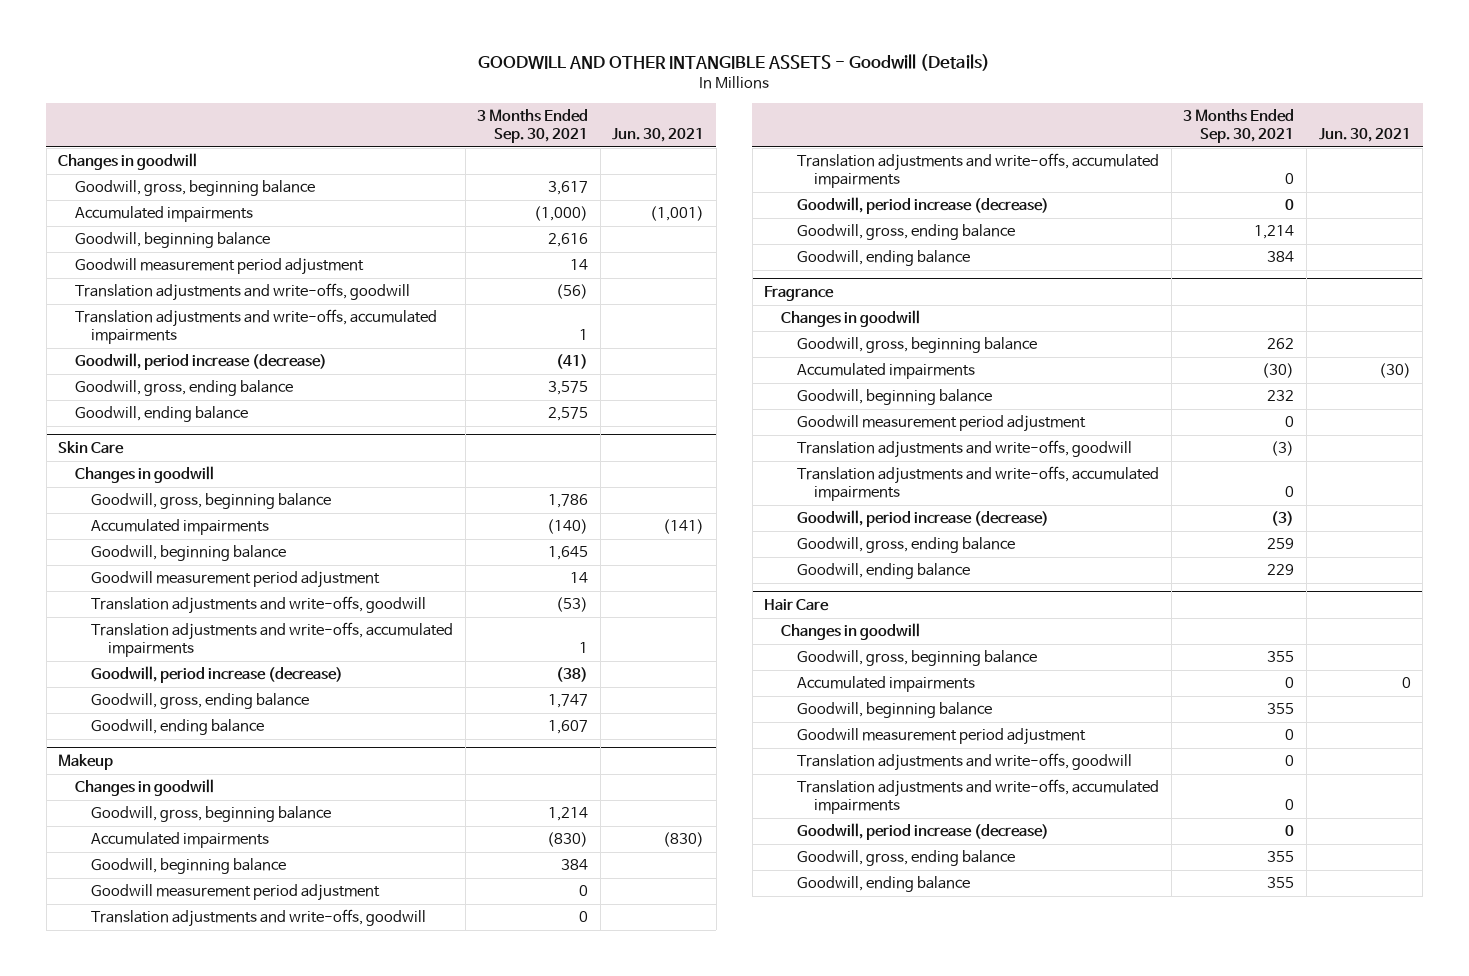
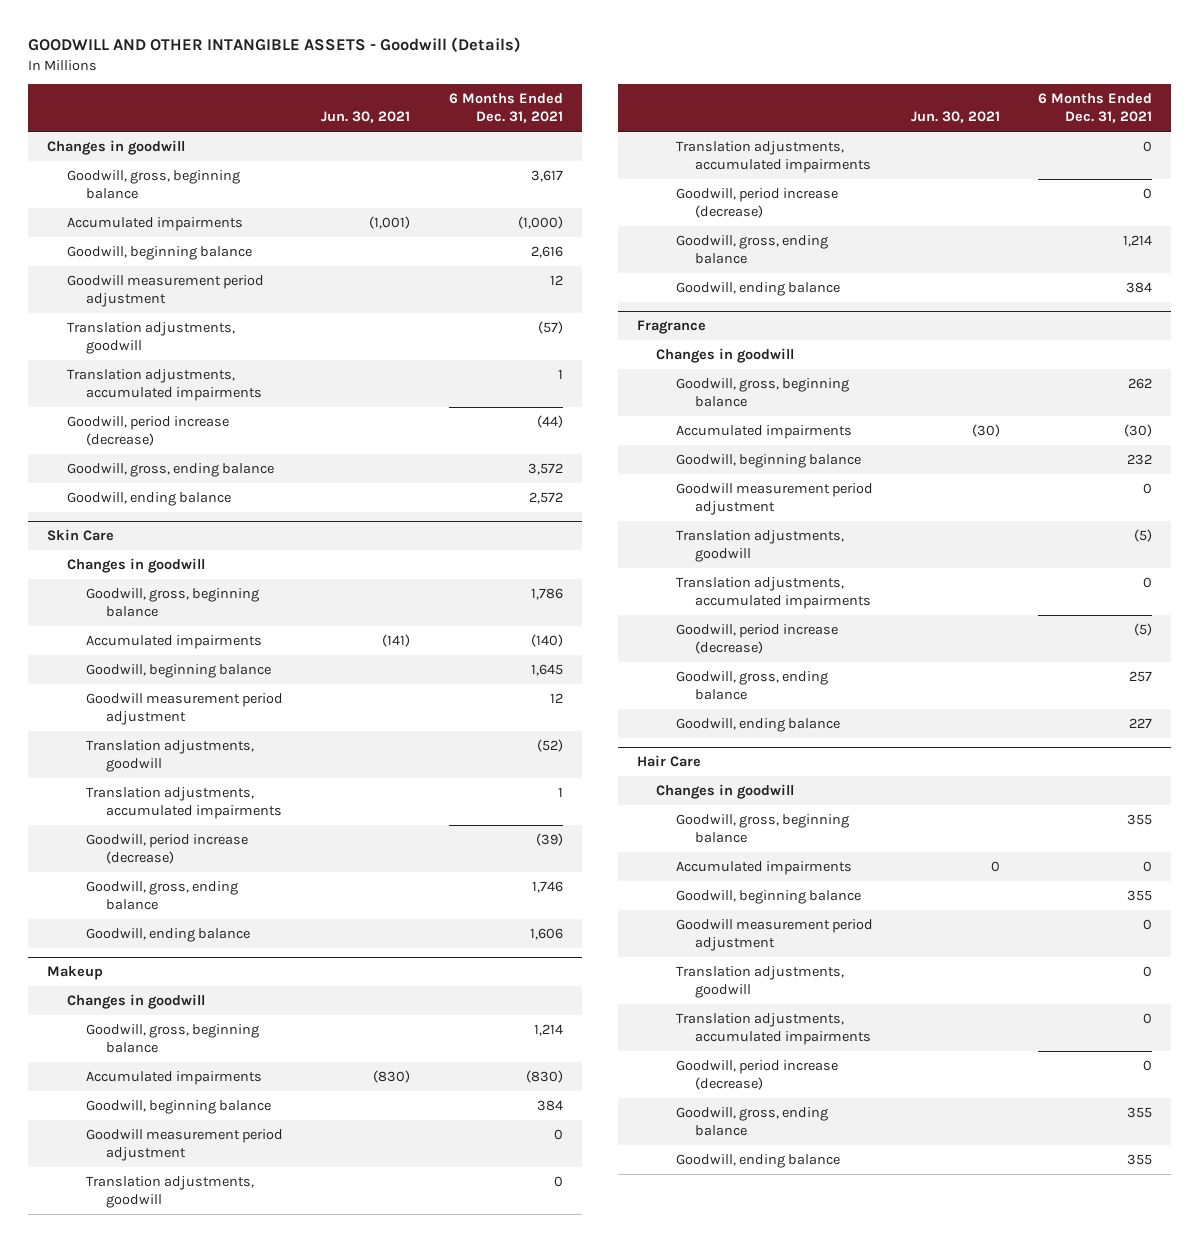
[477,108,589,143] 3 Months Ended Sep. 30, 2021 -> none
none -> [448,93,563,124] 6 Months Ended Dec. 31, 2021
[74,283,410,302] Translation adjustments and write-offs, goodwill -> [66,322,235,355] Translation adjustments, goodwill
[74,309,437,345] Translation adjustments and write-offs, accumulated impairments -> [66,369,263,402] Translation adjustments, accumulated impairments
[91,596,427,615] Translation adjustments and write-offs, goodwill -> [86,740,255,773] Translation adjustments, goodwill
[91,622,454,658] Translation adjustments and write-offs, accumulated impairments -> [86,787,282,820] Translation adjustments, accumulated impairments
[91,909,427,928] Translation adjustments and write-offs, goodwill -> [86,1176,255,1209] Translation adjustments, goodwill
[797,153,1160,189] Translation adjustments and write-offs, accumulated impairments -> [675,141,872,174] Translation adjustments, accumulated impairments
[797,440,1133,459] Translation adjustments and write-offs, goodwill -> [675,530,844,563] Translation adjustments, goodwill
[797,466,1160,502] Translation adjustments and write-offs, accumulated impairments -> [675,577,872,610] Translation adjustments, accumulated impairments
[797,753,1133,772] Translation adjustments and write-offs, goodwill -> [675,966,844,999] Translation adjustments, goodwill
[797,779,1160,815] Translation adjustments and write-offs, accumulated impairments -> [675,1013,872,1046] Translation adjustments, accumulated impairments

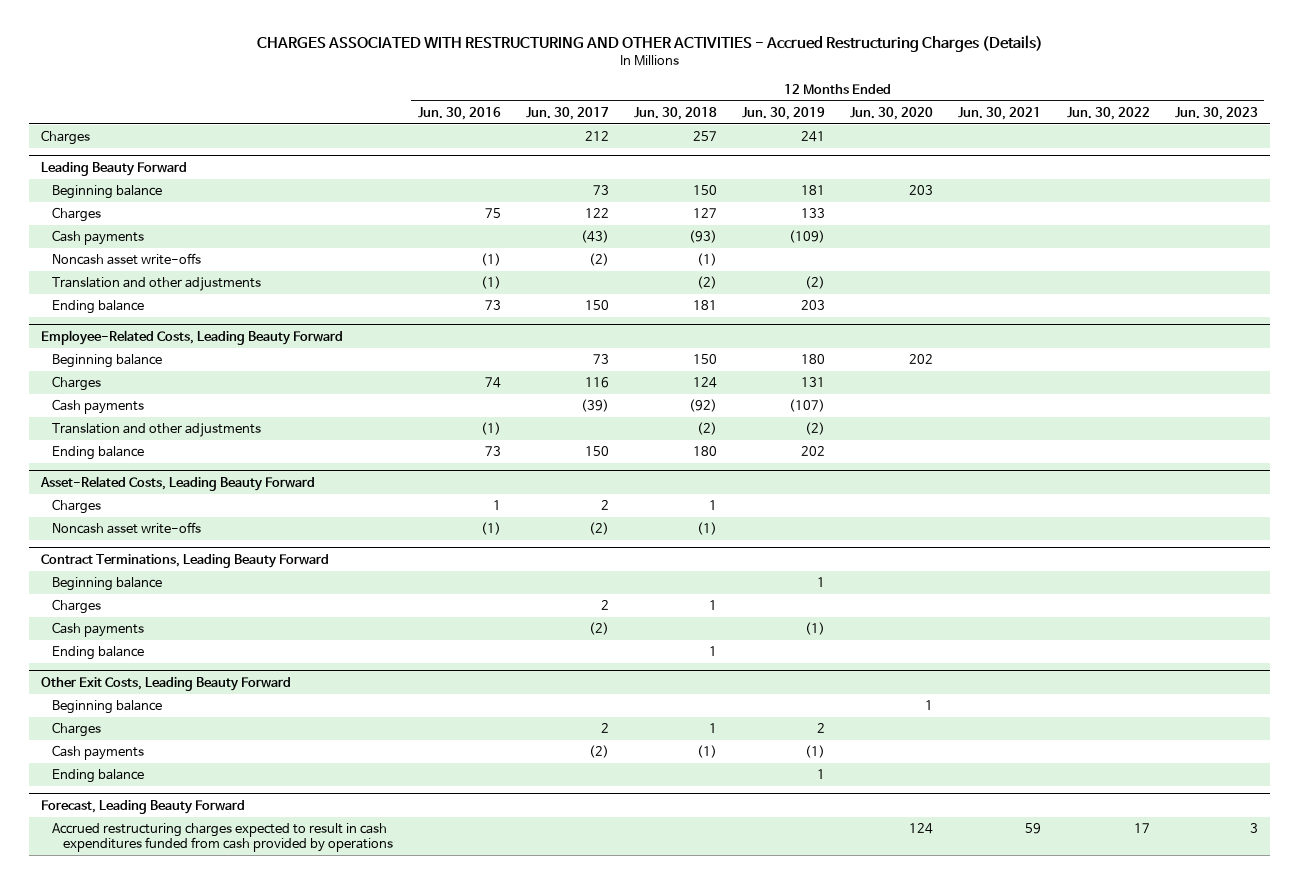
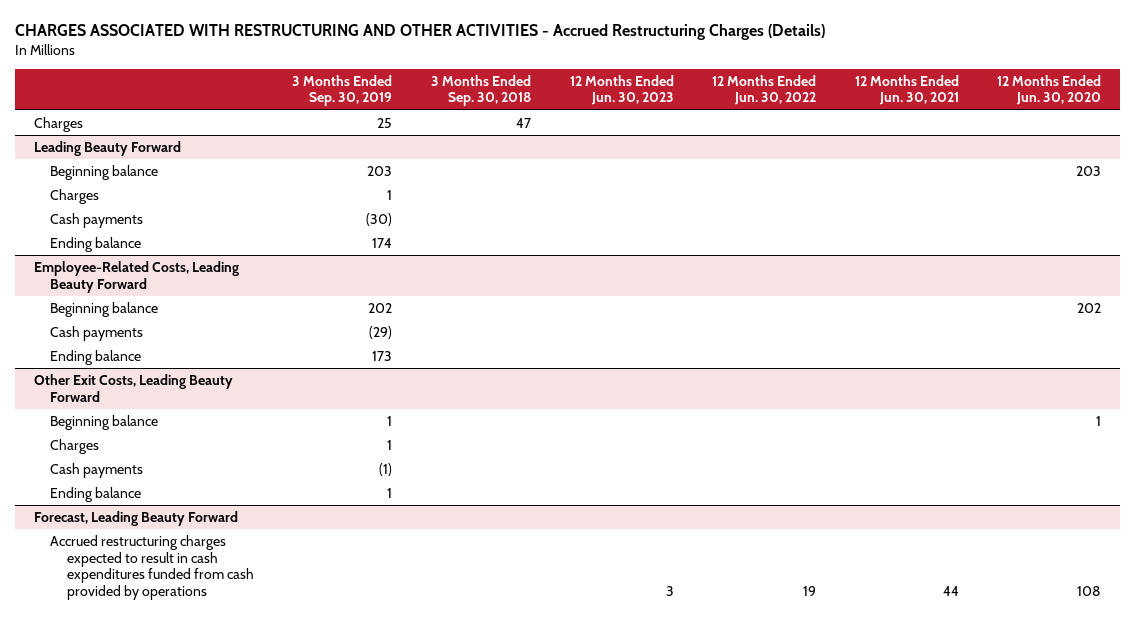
[417,106,501,120] Jun. 30, 2016 -> none
[525,106,609,120] Jun. 30, 2017 -> none
[634,106,718,120] Jun. 30, 2018 -> none
[742,106,826,120] Jun. 30, 2019 -> none
none -> [292,74,393,107] 3 Months Ended Sep. 30, 2019
none -> [430,74,531,107] 3 Months Ended Sep. 30, 2018
[52,253,202,266] Noncash asset write-offs -> none
[52,277,262,292] Translation and other adjustments -> none
[52,376,102,392] Charges -> none
[52,423,262,438] Translation and other adjustments -> none
[40,475,316,491] Asset-Related Costs, Leading Beauty Forward -> none
[52,499,102,515] Charges -> none
[52,522,202,535] Noncash asset write-offs -> none
[41,553,330,568] Contract Terminations, Leading Beauty Forward -> none
[52,577,163,592] Beginning balance -> none
[52,599,102,615] Charges -> none
[52,622,145,638] Cash payments -> none
[52,646,145,661] Ending balance -> none
[909,823,934,835] 124 -> [1077,585,1102,596] 108
[1025,823,1042,835] 59 -> [942,585,959,596] 44
[1133,823,1150,834] 17 -> [803,585,817,596] 19

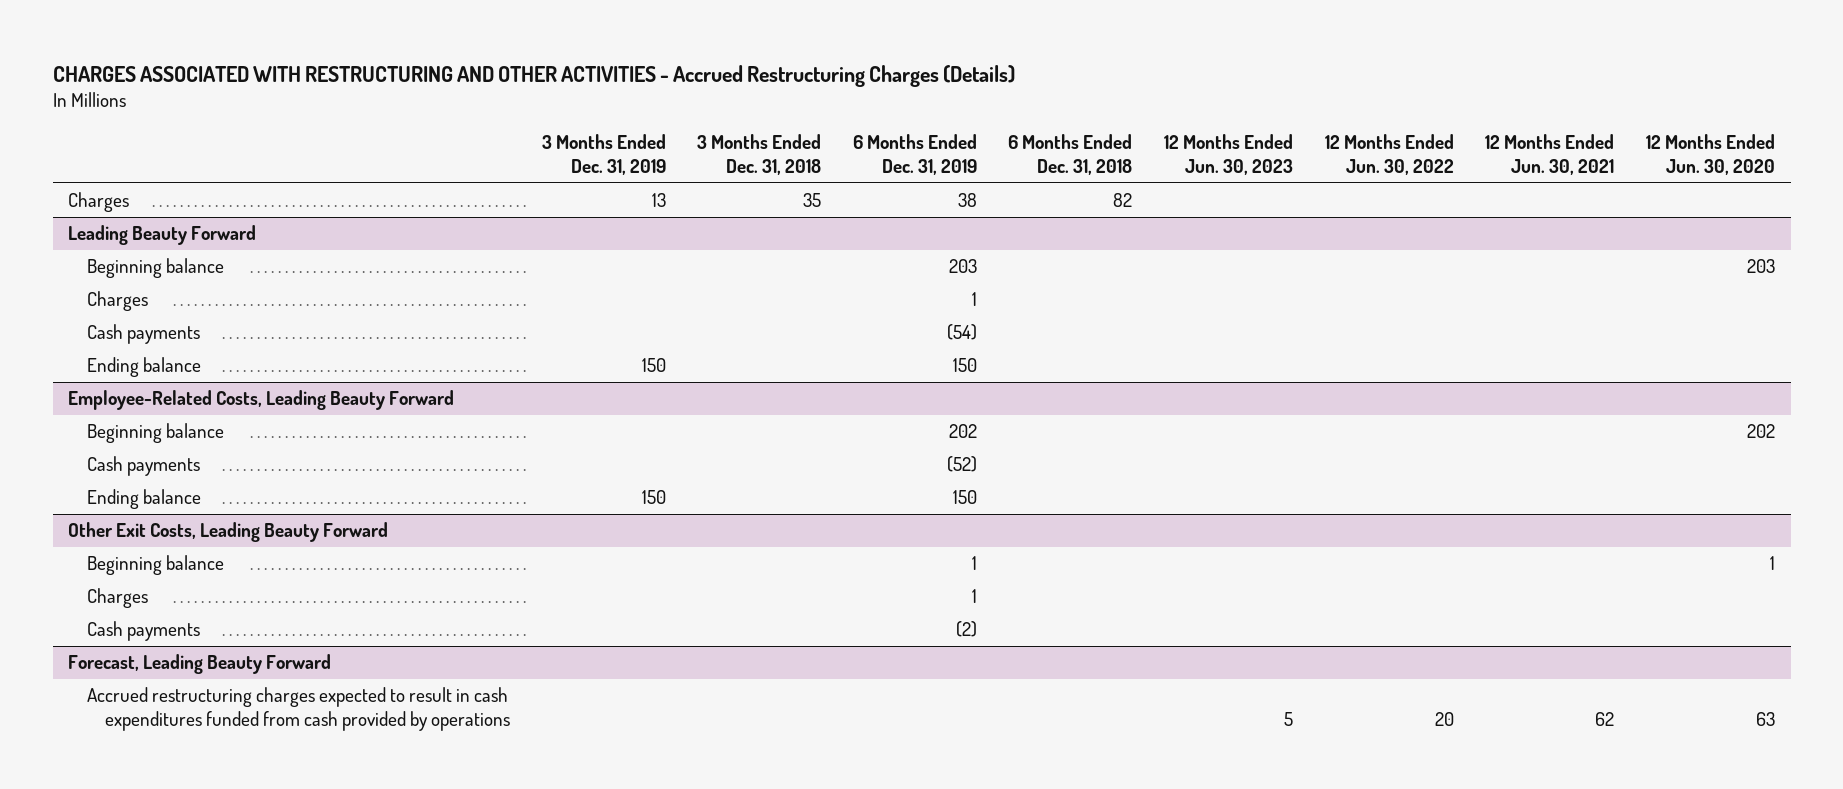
[292,74,393,107] 3 Months Ended Sep. 30, 2019 -> none
[430,74,531,107] 3 Months Ended Sep. 30, 2018 -> none
none -> [541,134,666,176] 3 Months Ended Dec. 31, 2019
none -> [697,134,822,176] 3 Months Ended Dec. 31, 2018
none -> [852,134,977,176] 6 Months Ended Dec. 31, 2019
none -> [1008,134,1133,176] 6 Months Ended Dec. 31, 2018
[50,487,142,503] Ending balance -> none
[665,585,674,596] 3 -> [1284,712,1294,727] 5
[803,585,817,596] 19 -> [1434,712,1454,727] 20
[942,585,959,596] 44 -> [1595,712,1615,727] 62
[1077,585,1102,596] 108 -> [1755,712,1775,727] 63

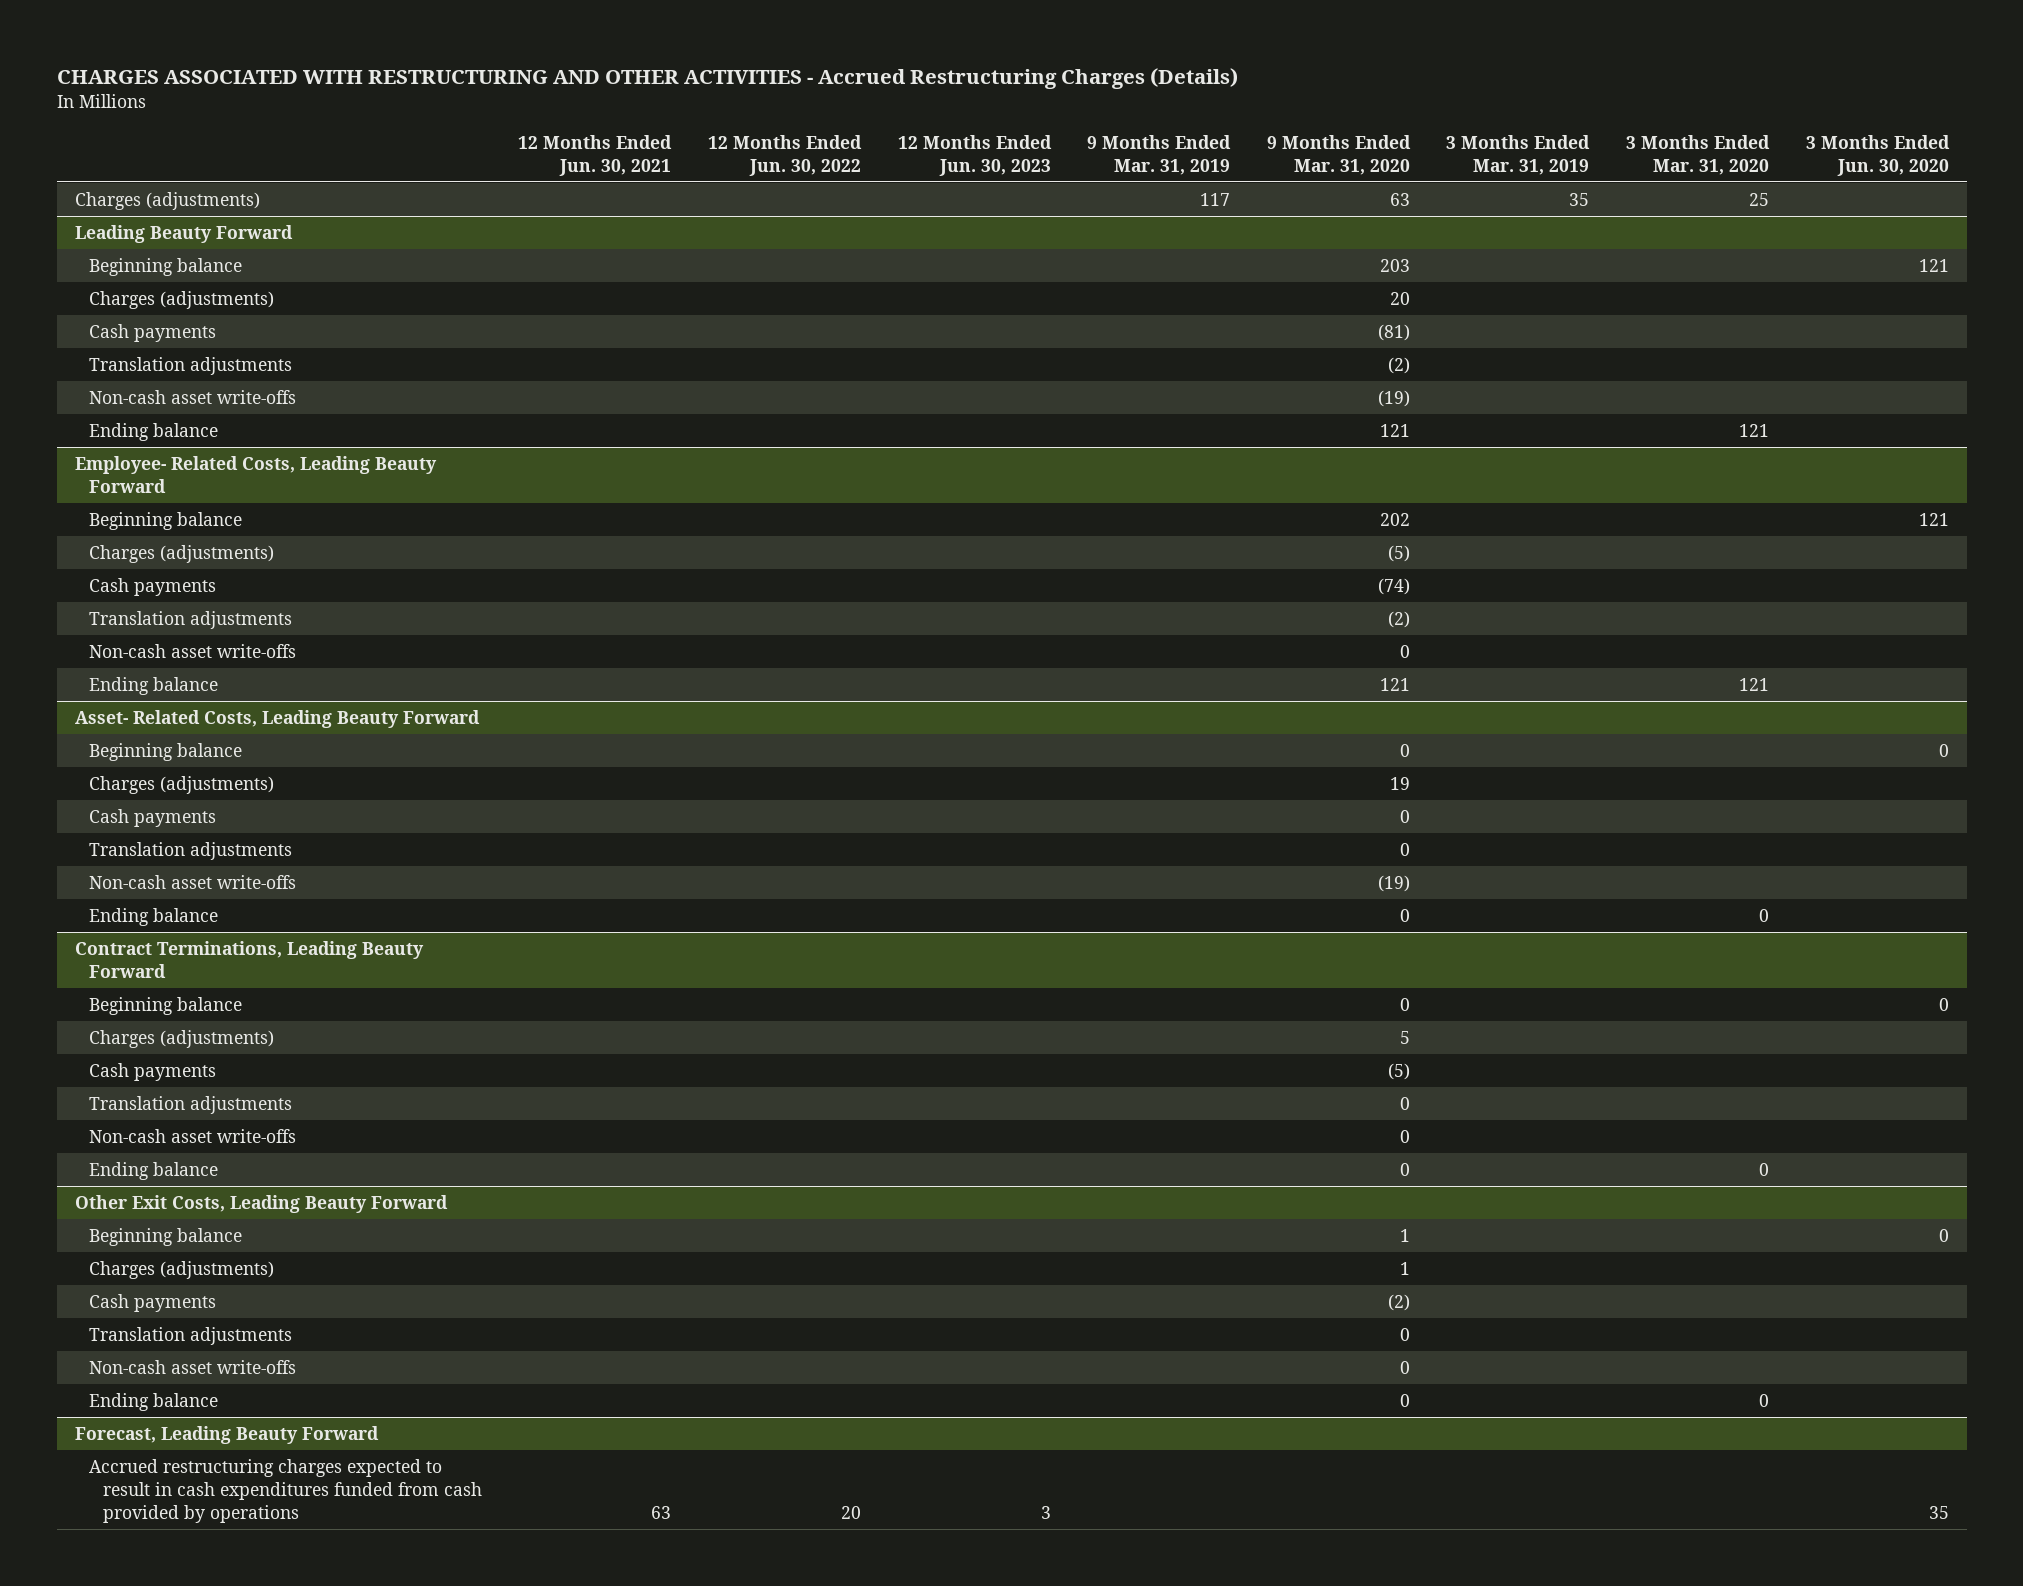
[541,134,666,176] 3 Months Ended Dec. 31, 2019 -> none
[697,134,822,176] 3 Months Ended Dec. 31, 2018 -> none
[852,134,977,176] 6 Months Ended Dec. 31, 2019 -> none
[1008,134,1133,176] 6 Months Ended Dec. 31, 2018 -> none
[1645,134,1775,176] 12 Months Ended Jun. 30, 2020 -> none
none -> [1087,134,1232,175] 9 Months Ended Mar. 31, 2019
none -> [1266,134,1411,175] 9 Months Ended Mar. 31, 2020
none -> [1446,134,1591,175] 3 Months Ended Mar. 31, 2019
none -> [1626,134,1771,175] 3 Months Ended Mar. 31, 2020
none -> [1805,134,1950,176] 3 Months Ended Jun. 30, 2020
[68,192,130,213] Charges -> [74,191,260,210] Charges (adjustments)
[86,291,148,312] Charges -> [88,290,274,309] Charges (adjustments)
none -> [88,356,292,375] Translation adjustments
none -> [88,389,296,404] Non-cash asset write-offs
[68,390,455,411] Employee-Related Costs, Leading Beauty Forward -> [74,455,437,493] Employee- Related Costs, Leading Beauty Forward
none -> [88,544,274,563] Charges (adjustments)
none -> [88,610,292,629] Translation adjustments
none -> [88,643,296,658] Non-cash asset write-offs
none -> [74,709,480,728] Asset- Related Costs, Leading Beauty Forward
none -> [88,742,242,761] Beginning balance
none -> [88,775,274,794] Charges (adjustments)
none -> [88,808,216,827] Cash payments
none -> [88,841,292,860] Translation adjustments
none -> [88,874,296,889] Non-cash asset write-offs
none -> [88,907,218,926] Ending balance
none -> [74,940,424,978] Contract Terminations, Leading Beauty Forward
none -> [88,996,242,1015] Beginning balance
none -> [88,1029,274,1048] Charges (adjustments)
none -> [88,1062,216,1081] Cash payments
none -> [88,1095,292,1114] Translation adjustments
none -> [88,1128,296,1143] Non-cash asset write-offs
none -> [88,1161,218,1180] Ending balance
[86,588,148,609] Charges -> [88,1260,274,1279] Charges (adjustments)
none -> [88,1326,292,1345] Translation adjustments
none -> [88,1359,296,1374] Non-cash asset write-offs
none -> [88,1392,218,1411] Ending balance
[1284,712,1294,727] 5 -> [1040,1505,1051,1519] 3
[1595,712,1615,727] 62 -> [651,1505,672,1519] 63

